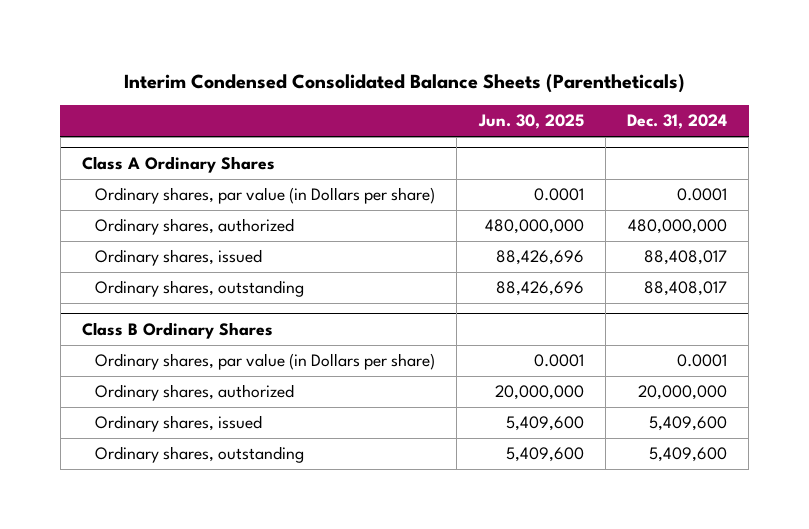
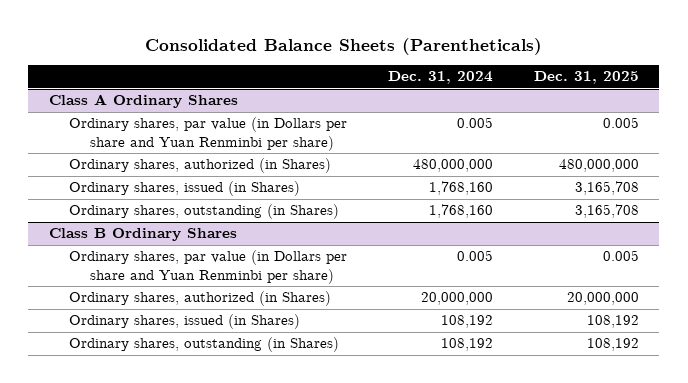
[123,73,685,93] Interim Condensed Consolidated Balance Sheets (Parentheticals) -> [144,37,542,55] Consolidated Balance Sheets (Parentheticals)
[477,114,584,130] Jun. 30, 2025 -> none
none -> [533,71,639,85] Dec. 31, 2025
[95,187,436,205] Ordinary shares, par value (in Dollars per share) -> [69,117,348,151] Ordinary shares, par value (in Dollars per share and Yuan Renminbi per share)
[677,188,728,202] 0.0001 -> [457,117,494,129] 0.005
[95,218,295,236] Ordinary shares, authorized -> [69,158,332,174] Ordinary shares, authorized (in Shares)
[95,249,263,267] Ordinary shares, issued -> [69,181,301,197] Ordinary shares, issued (in Shares)
[644,250,728,266] 88,408,017 -> [429,181,494,196] 1,768,160
[95,280,305,298] Ordinary shares, outstanding -> [69,204,340,220] Ordinary shares, outstanding (in Shares)
[644,281,728,297] 88,408,017 -> [429,204,494,219] 1,768,160
[95,353,436,371] Ordinary shares, par value (in Dollars per share) -> [69,250,348,284] Ordinary shares, par value (in Dollars per share and Yuan Renminbi per share)
[677,354,728,368] 0.0001 -> [457,250,494,262] 0.005
[95,384,295,402] Ordinary shares, authorized -> [69,291,332,307] Ordinary shares, authorized (in Shares)
[95,415,263,433] Ordinary shares, issued -> [69,314,301,330] Ordinary shares, issued (in Shares)
[649,416,728,432] 5,409,600 -> [441,315,494,329] 108,192
[95,446,305,464] Ordinary shares, outstanding -> [69,337,340,353] Ordinary shares, outstanding (in Shares)
[649,447,728,463] 5,409,600 -> [441,338,494,352] 108,192

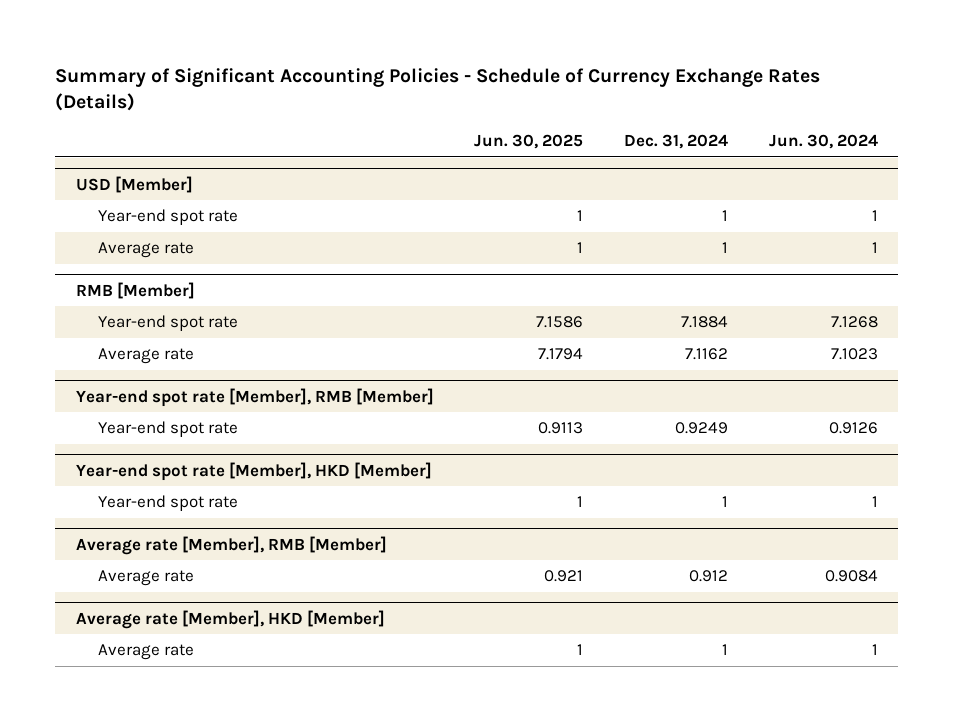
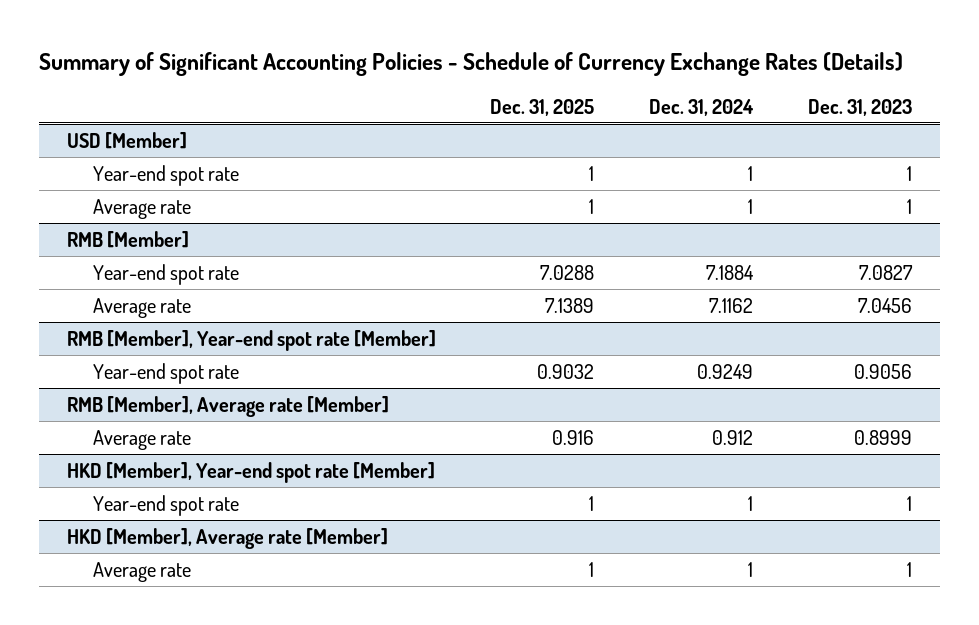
[474,134,584,150] Jun. 30, 2025 -> none
[768,134,878,150] Jun. 30, 2024 -> none
none -> [490,98,595,116] Dec. 31, 2025
none -> [808,98,913,116] Dec. 31, 2023
[75,387,434,407] Year-end spot rate [Member], RMB [Member] -> [66,329,436,351] RMB [Member], Year-end spot rate [Member]
[75,461,432,481] Year-end spot rate [Member], HKD [Member] -> none
[98,495,239,512] Year-end spot rate -> none
[75,535,387,555] Average rate [Member], RMB [Member] -> [66,395,389,417] RMB [Member], Average rate [Member]
none -> [66,461,435,483] HKD [Member], Year-end spot rate [Member]
none -> [93,494,240,516] Year-end spot rate
[75,609,385,629] Average rate [Member], HKD [Member] -> [66,527,388,549] HKD [Member], Average rate [Member]

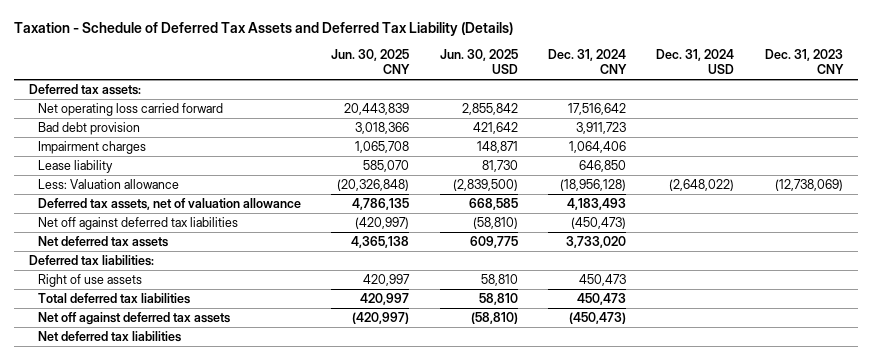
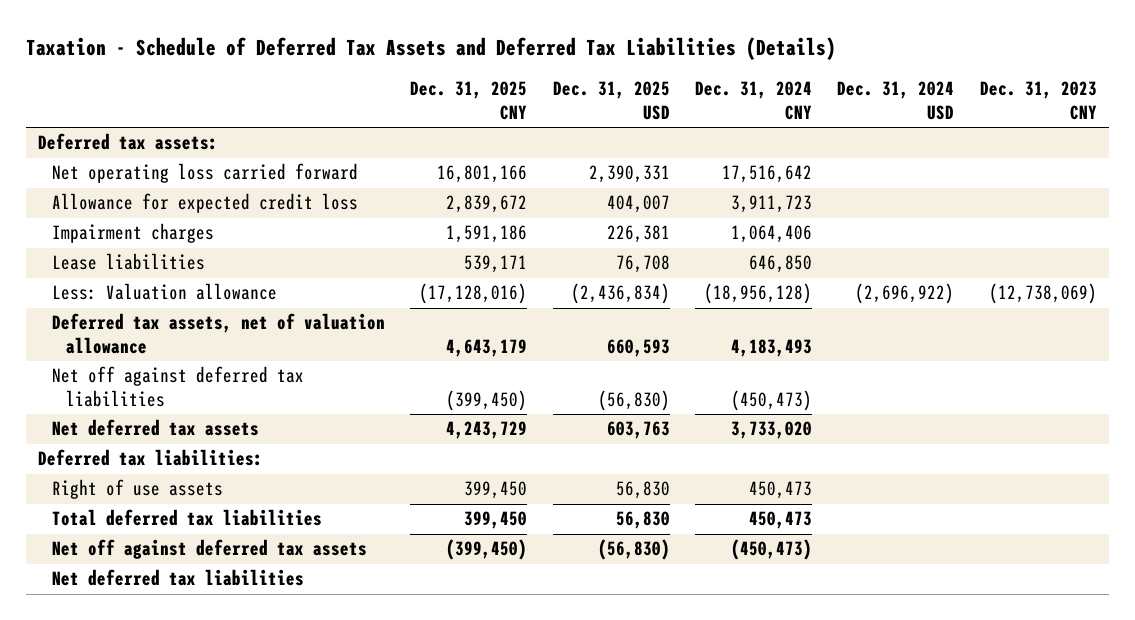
[13,22,513,37] Taxation - Schedule of Deferred Tax Assets and Deferred Tax Liability (Details) -> [25,36,836,60] Taxation - Schedule of Deferred Tax Assets and Deferred Tax Liabilities (Details)
[331,49,411,75] Jun. 30, 2025 CNY -> none
[439,49,518,75] Jun. 30, 2025 USD -> none
none -> [410,81,528,121] Dec. 31, 2025 CNY
none -> [552,81,670,121] Dec. 31, 2025 USD
[38,121,141,135] Bad debt provision -> [52,193,359,214] Allowance for expected credit loss
[38,159,114,173] Lease liability -> [52,253,206,271] Lease liabilities
[669,178,735,191] (2,648,022) -> [855,283,955,305] (2,696,922)

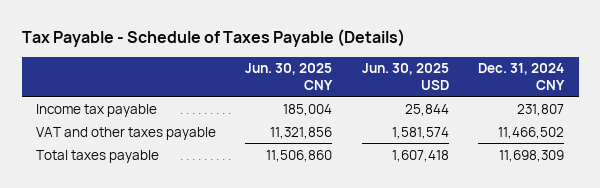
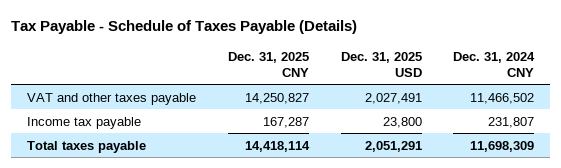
[245,63,334,90] Jun. 30, 2025 CNY -> none
[361,63,449,90] Jun. 30, 2025 USD -> none
none -> [227,51,309,77] Dec. 31, 2025 CNY
none -> [340,51,422,77] Dec. 31, 2025 USD
[36,103,158,117] Income tax payable -> [26,116,141,129] Income tax payable

